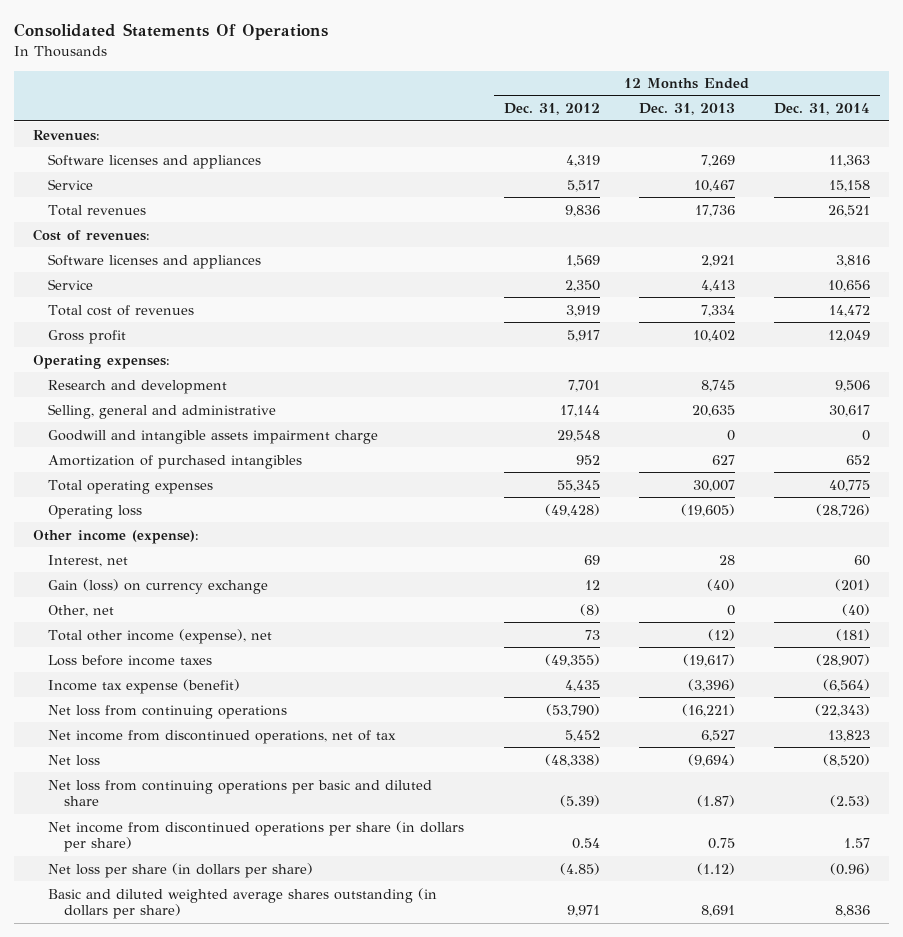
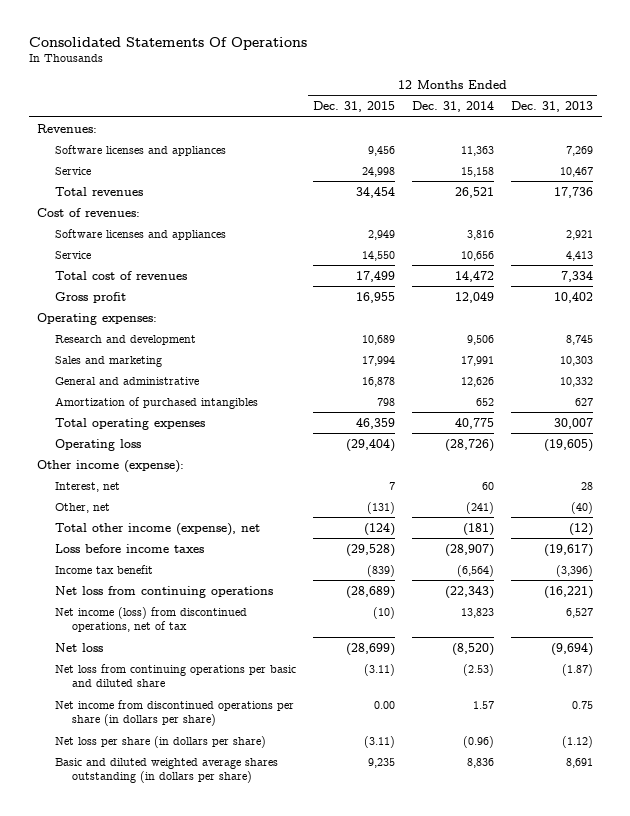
[503,103,600,116] Dec. 31, 2012 -> none
none -> [312,100,395,112] Dec. 31, 2015
[48,429,379,444] Goodwill and intangible assets impairment charge -> none
none -> [54,355,162,367] Sales and marketing
[48,403,277,419] Selling, general and administrative -> [54,376,199,385] General and administrative
[691,404,735,417] 20,635 -> [559,376,593,387] 10,332
[828,404,870,417] 30,617 -> [460,376,494,387] 12,626
[48,578,269,594] Gain (loss) on currency exchange -> none
[726,604,735,616] 0 -> [570,501,593,514] (40)
[841,603,870,616] (40) -> [465,501,494,514] (241)
[48,678,241,694] Income tax expense (benefit) -> [54,564,153,574] Income tax benefit
[48,729,397,744] Net income from discontinued operations, net of tax -> [54,606,247,633] Net income (loss) from discontinued operations, net of tax

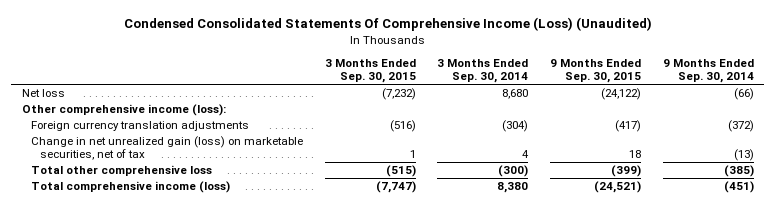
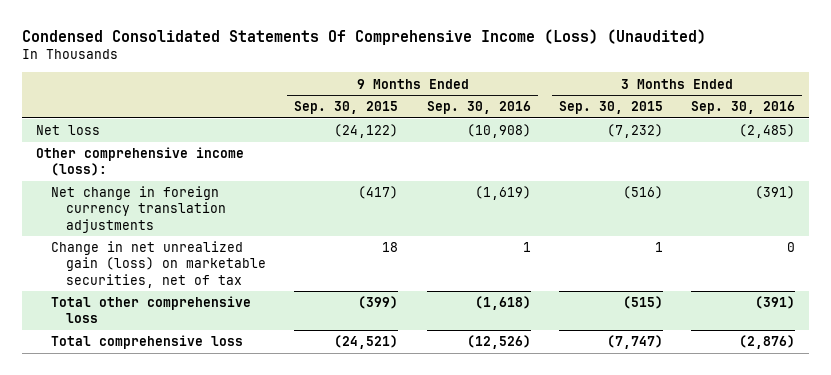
[437,59,529,84] 3 Months Ended Sep. 30, 2014 -> none
[662,59,754,84] 9 Months Ended Sep. 30, 2014 -> none
none -> [426,101,531,115] Sep. 30, 2016
none -> [691,101,796,115] Sep. 30, 2016
[30,121,249,132] Foreign currency translation adjustments -> [51,186,227,233] Net change in foreign currency translation adjustments
[30,181,230,194] Total comprehensive income (loss) -> [51,335,244,350] Total comprehensive loss

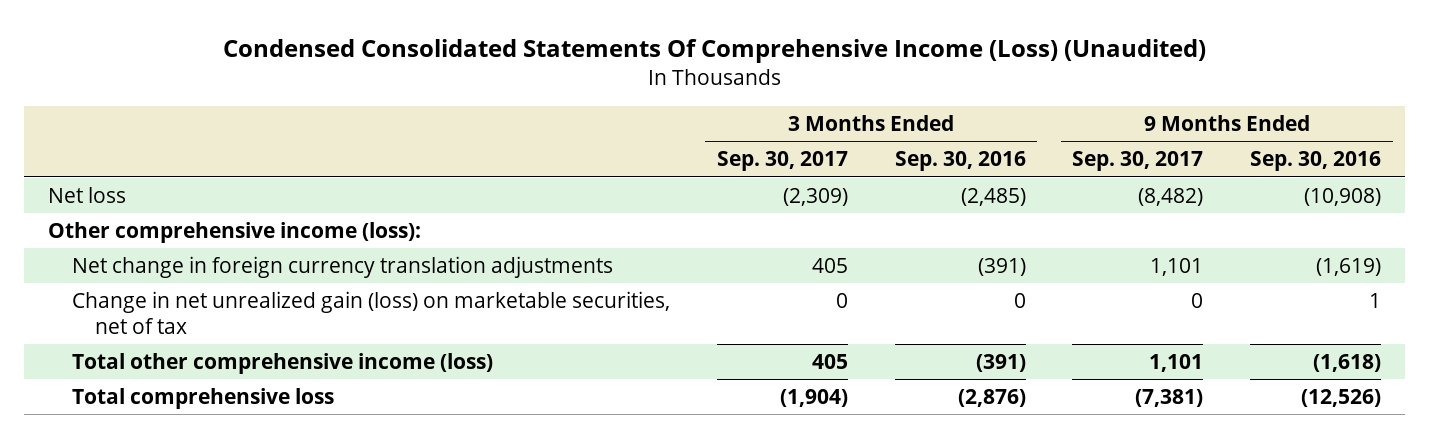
[294,101,399,115] Sep. 30, 2015 -> none
[558,101,663,115] Sep. 30, 2015 -> none
none -> [716,151,848,172] Sep. 30, 2017
none -> [1072,151,1204,172] Sep. 30, 2017
[51,296,252,324] Total other comprehensive loss -> [71,353,493,375] Total other comprehensive income (loss)

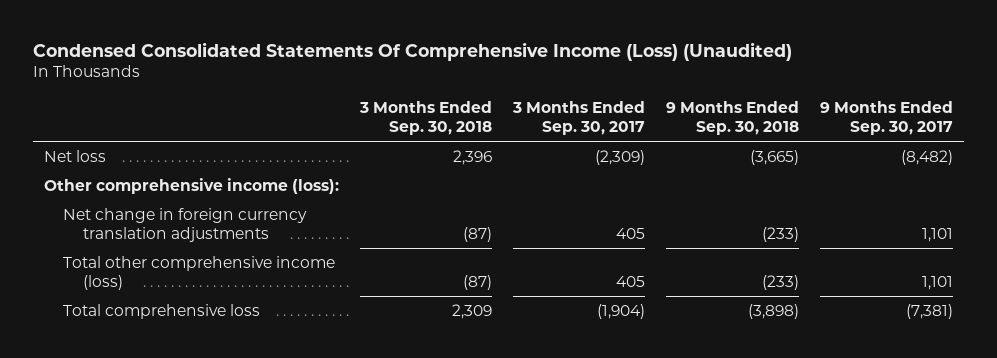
[894,151,1026,172] Sep. 30, 2016 -> none
[1250,151,1382,172] Sep. 30, 2016 -> none
none -> [358,100,492,135] 3 Months Ended Sep. 30, 2018
none -> [666,100,800,135] 9 Months Ended Sep. 30, 2018
[71,291,670,335] Change in net unrealized gain (loss) on marketable securities, net of tax -> none

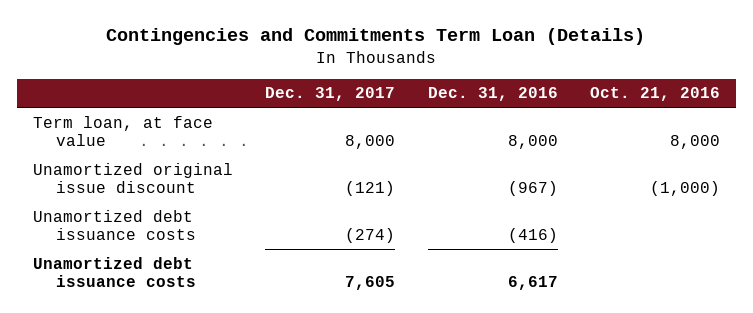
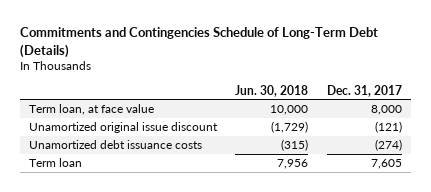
[106,28,646,46] Contingencies and Commitments Term Loan (Details) -> [19,27,378,58] Commitments and Contingencies Schedule of Long-Term Debt (Details)
[427,87,558,102] Dec. 31, 2016 -> none
[590,87,721,102] Oct. 21, 2016 -> none
none -> [235,84,309,97] Jun. 30, 2018
[32,256,196,288] Unamortized debt issuance costs -> [28,157,82,167] Term loan

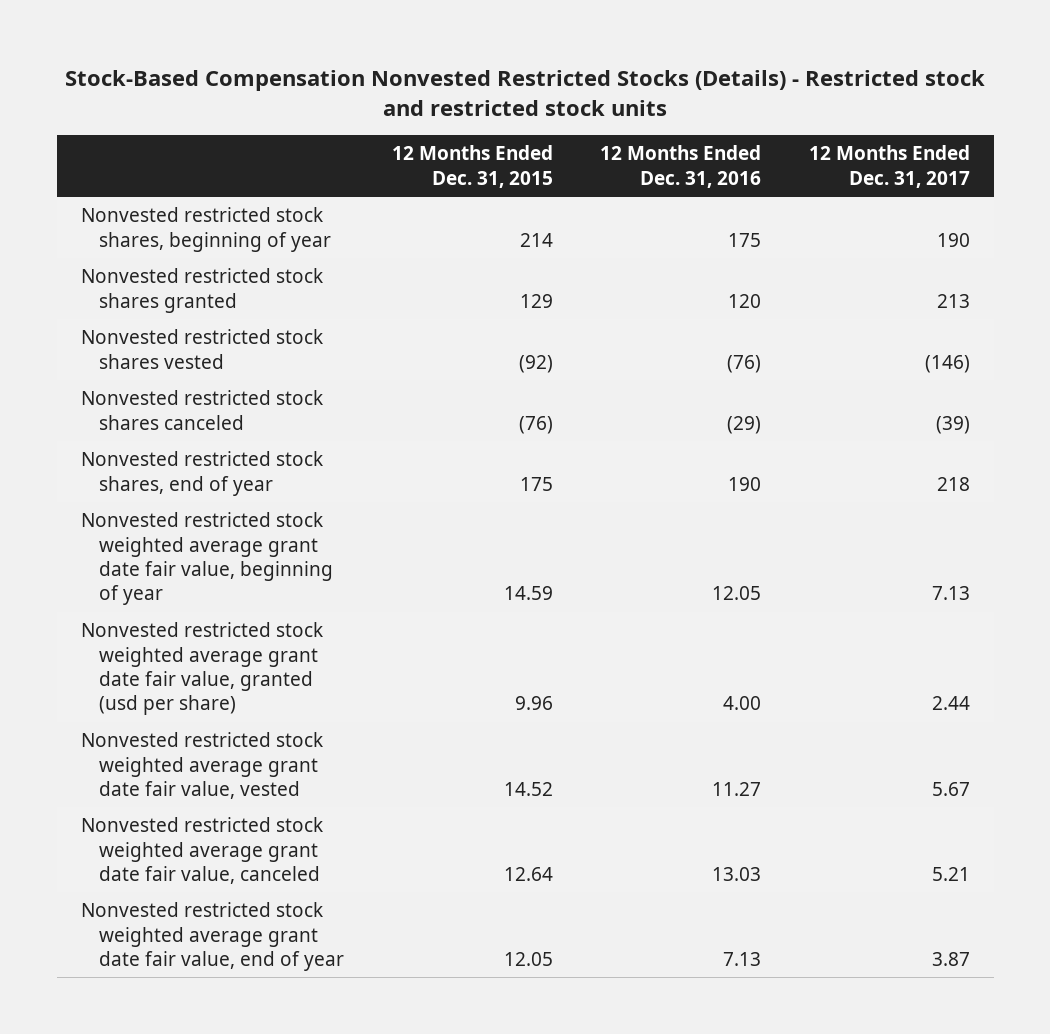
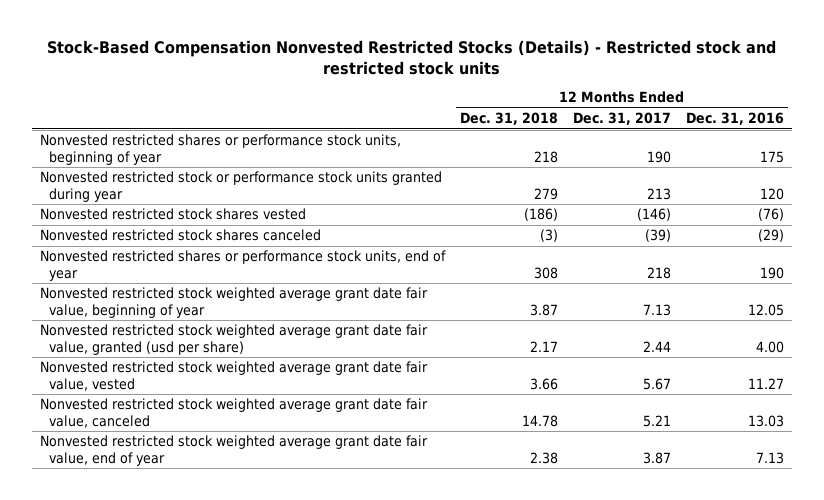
[391,145,553,188] 12 Months Ended Dec. 31, 2015 -> none
none -> [459,112,558,126] Dec. 31, 2018
[80,207,332,252] Nonvested restricted stock shares, beginning of year -> [39,134,401,165] Nonvested restricted shares or performance stock units, beginning of year
[80,268,323,313] Nonvested restricted stock shares granted -> [39,171,442,202] Nonvested restricted stock or performance stock units granted during year
[80,451,323,496] Nonvested restricted stock shares, end of year -> [39,250,446,281] Nonvested restricted shares or performance stock units, end of year

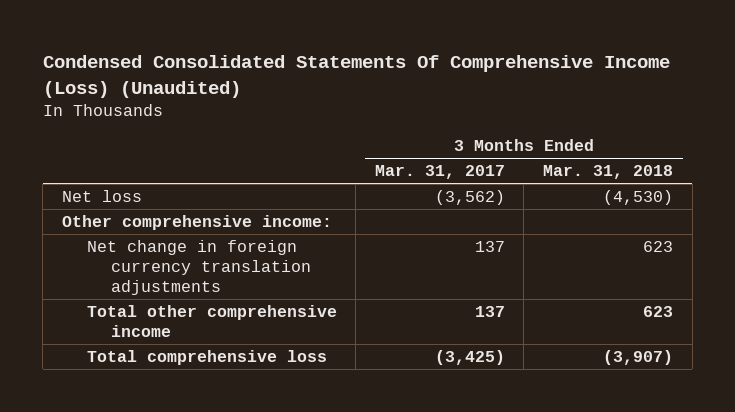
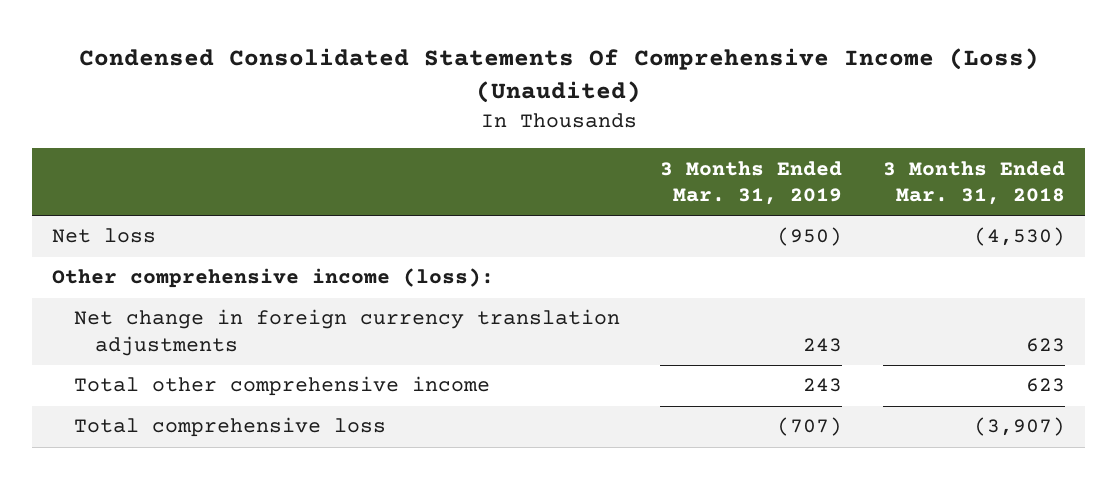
[374,165,505,180] Mar. 31, 2017 -> none
none -> [660,160,843,206] 3 Months Ended Mar. 31, 2019
[61,215,332,231] Other comprehensive income: -> [52,268,495,289] Other comprehensive income (loss):

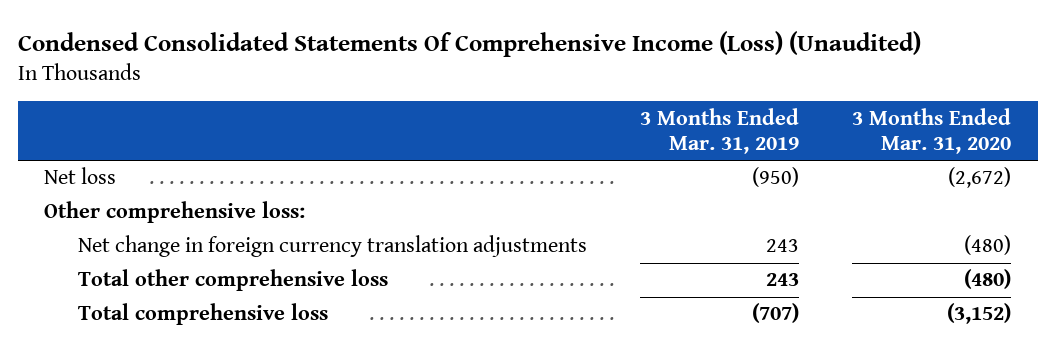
[883,160,1066,206] 3 Months Ended Mar. 31, 2018 -> none
none -> [852,107,1012,154] 3 Months Ended Mar. 31, 2020
[52,268,495,289] Other comprehensive income (loss): -> [44,201,306,224] Other comprehensive loss:
[73,376,490,397] Total other comprehensive income -> [78,269,389,292] Total other comprehensive loss

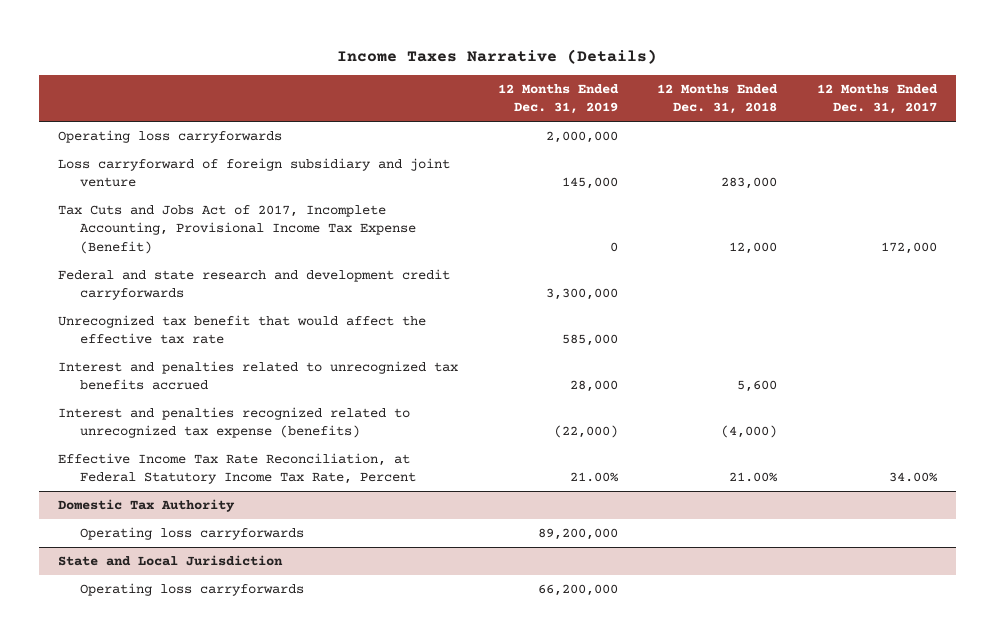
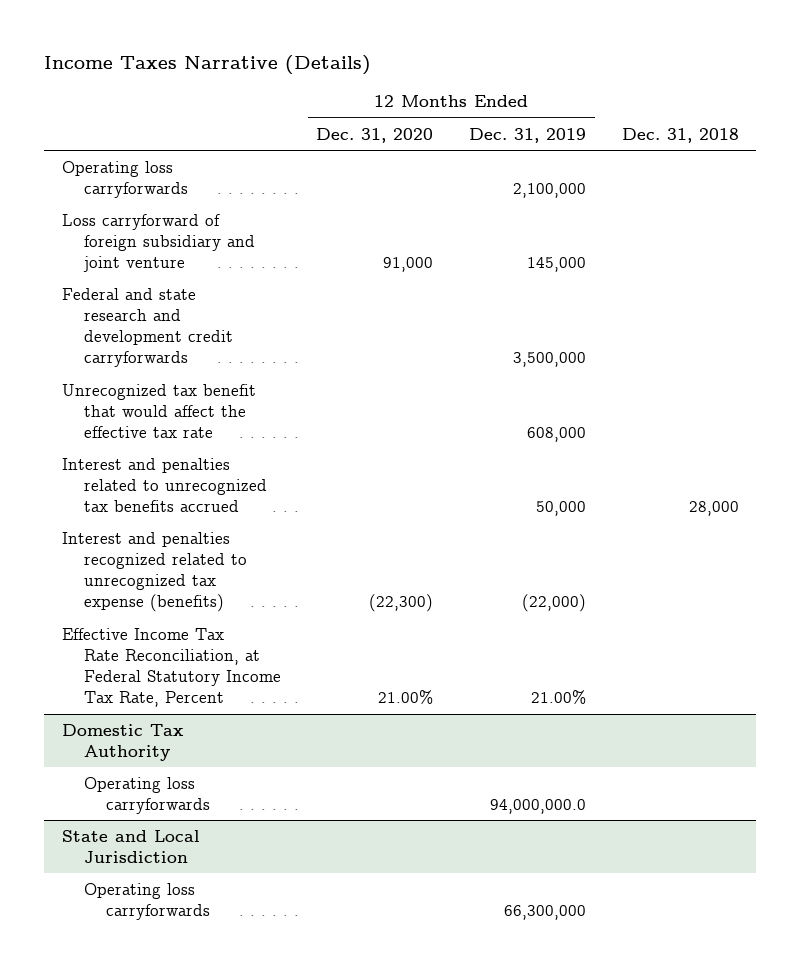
[657,84,779,115] 12 Months Ended Dec. 31, 2018 -> none
[816,84,938,115] 12 Months Ended Dec. 31, 2017 -> none
none -> [316,127,434,143] Dec. 31, 2020
none -> [621,127,739,143] Dec. 31, 2018
[545,131,618,144] 2,000,000 -> [513,182,587,198] 2,100,000
[58,205,417,254] Tax Cuts and Jobs Act of 2017, Incomplete Accounting, Provisional Income Tax Expense (Benefit) -> none
[545,288,618,301] 3,300,000 -> [513,352,587,368] 3,500,000
[561,334,618,347] 585,000 -> [527,426,587,442] 608,000
[569,380,618,393] 28,000 -> [536,500,587,516] 50,000
[537,528,618,541] 89,200,000 -> [490,798,587,814] 94,000,000.0
[537,584,618,597] 66,200,000 -> [504,904,587,920] 66,300,000

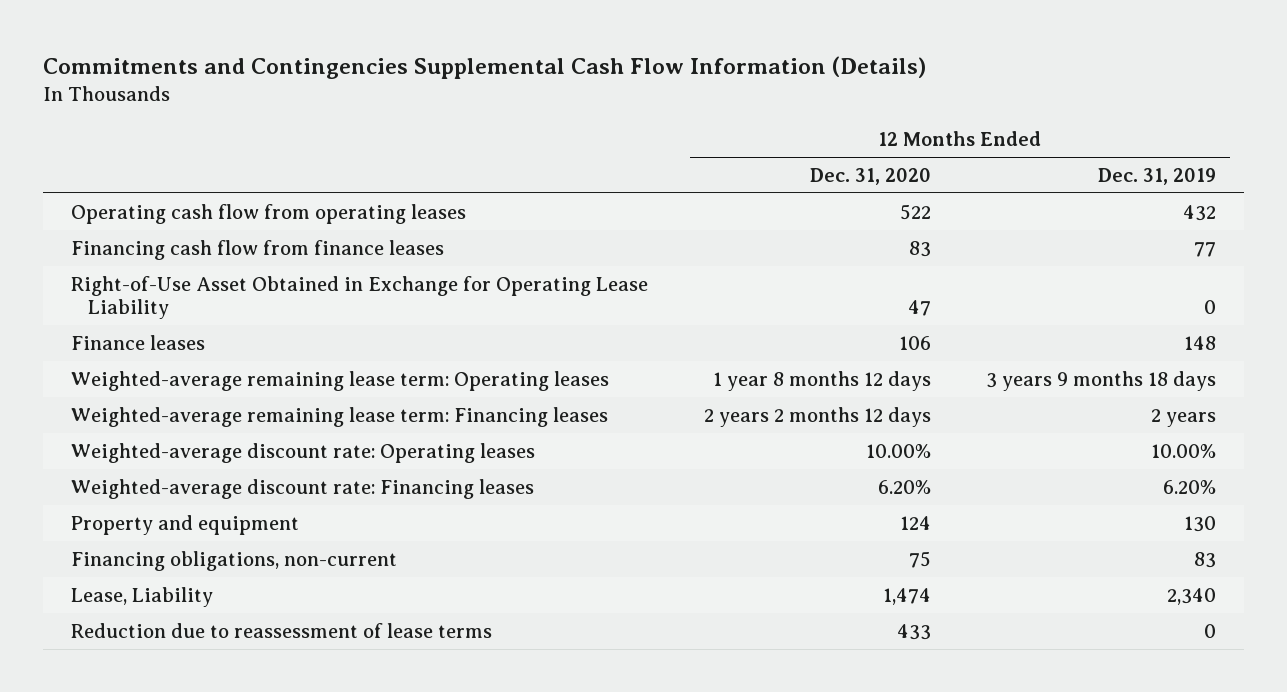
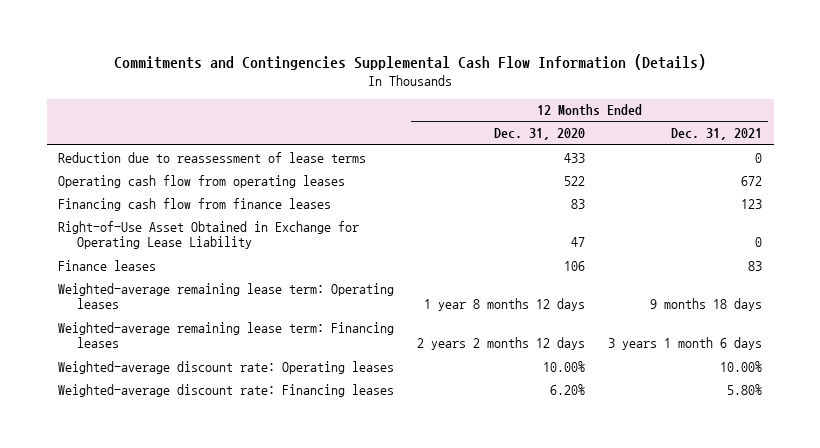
[1098,167,1217,185] Dec. 31, 2019 -> none
none -> [671,128,763,141] Dec. 31, 2021
[70,622,492,638] Reduction due to reassessment of lease terms -> [58,151,367,163] Reduction due to reassessment of lease terms
[70,514,299,535] Property and equipment -> none
[70,550,397,571] Financing obligations, non-current -> none
[70,586,213,607] Lease, Liability -> none

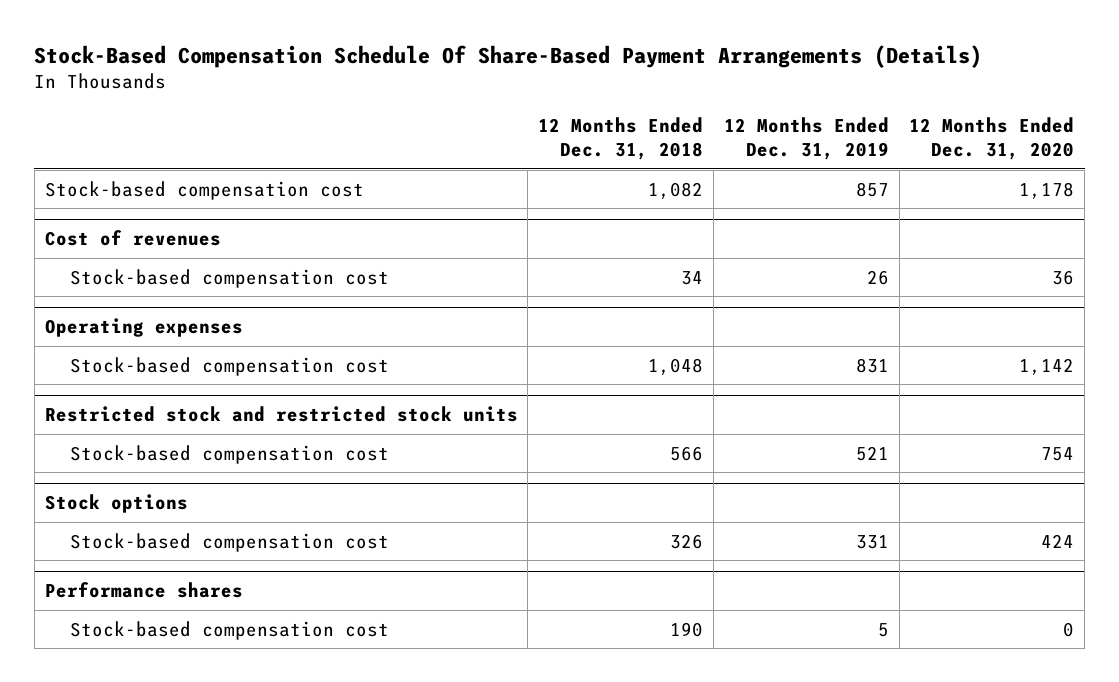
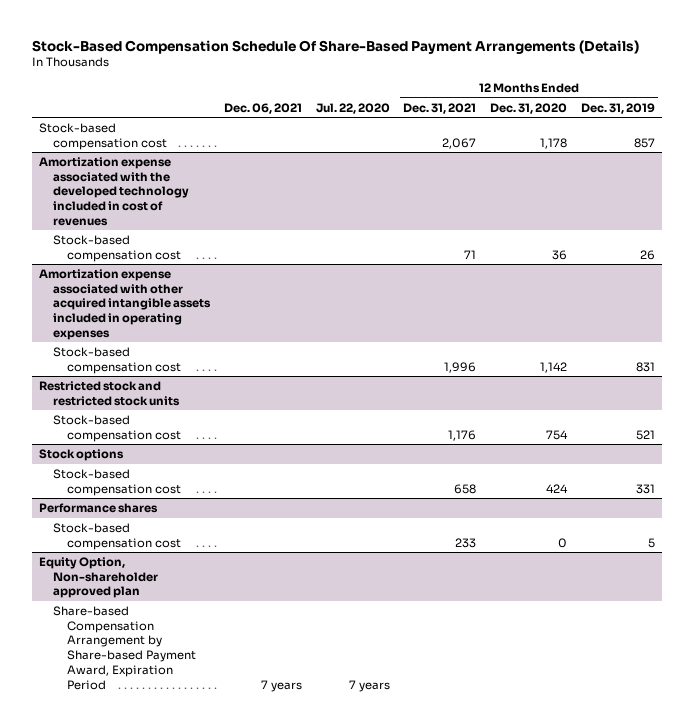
[538,117,704,161] 12 Months Ended Dec. 31, 2018 -> none
none -> [223,102,302,114] Dec. 06, 2021
none -> [315,102,390,114] Jul. 22, 2020
none -> [403,102,477,114] Dec. 31, 2021
[44,230,221,247] Cost of revenues -> [39,157,190,226] Amortization expense associated with the developed technology included in cost of revenues
[44,318,243,338] Operating expenses -> [39,269,212,340] Amortization expense associated with other acquired intangible assets included in operating expenses
none -> [39,557,159,599] Equity Option, Non-shareholder approved plan
none -> [53,606,197,690] Share-based Compensation Arrangement by Share-based Payment Award, Expiration Period

